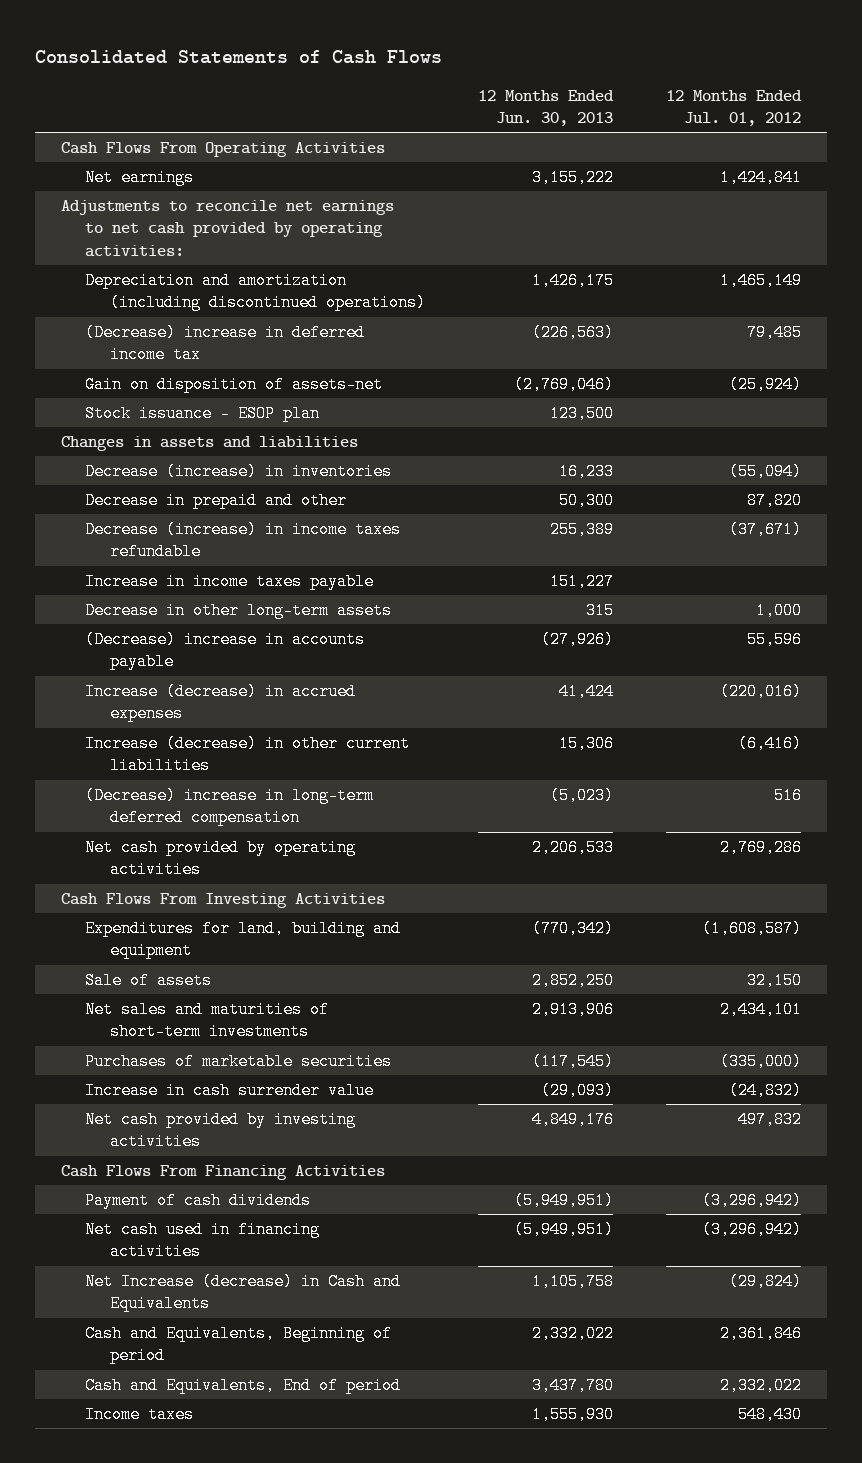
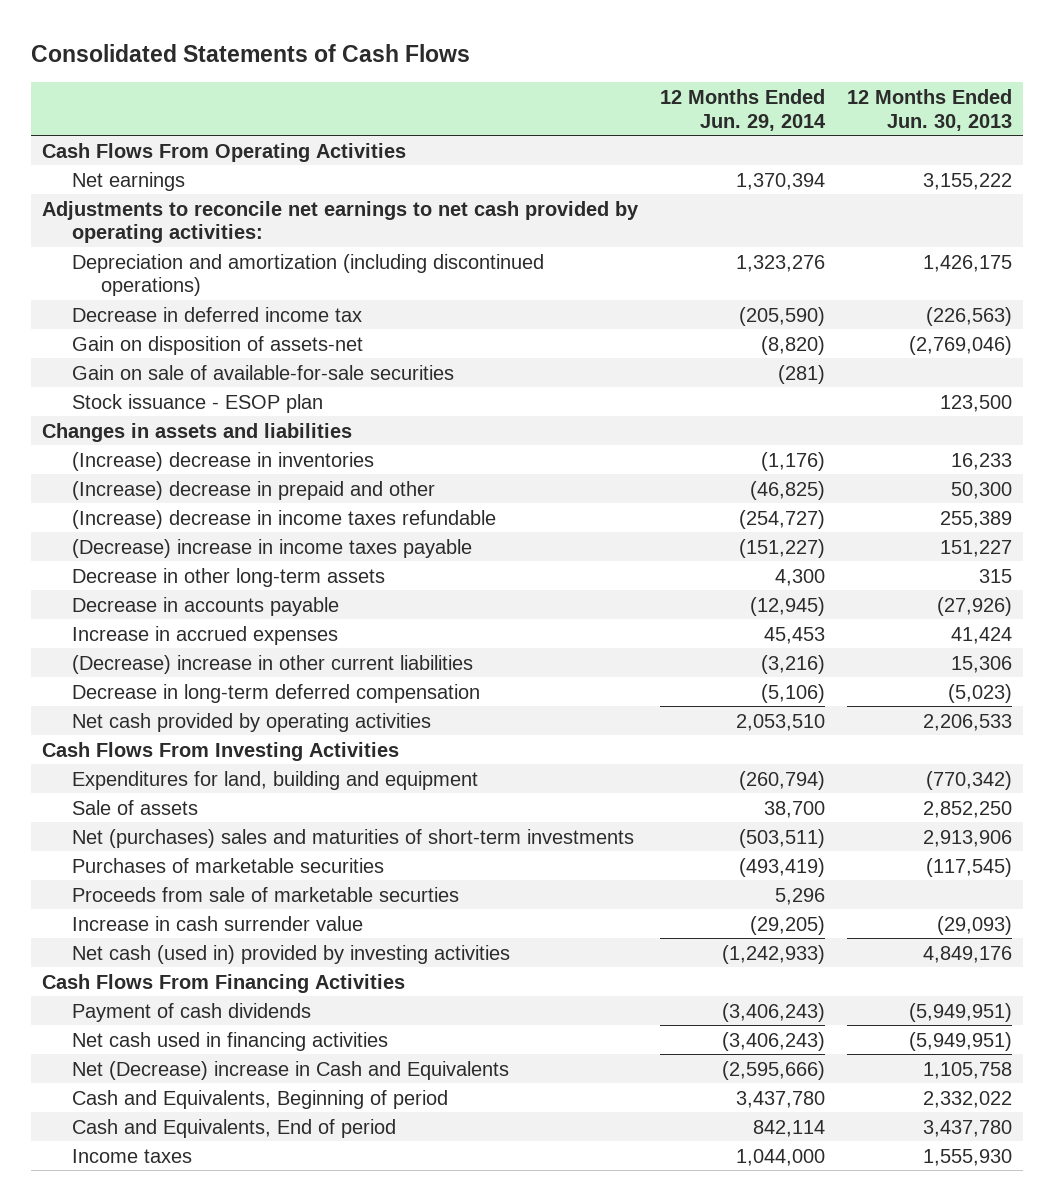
[665,89,802,127] 12 Months Ended Jul. 01, 2012 -> none
none -> [659,88,826,131] 12 Months Ended Jun. 29, 2014
[85,324,366,364] (Decrease) increase in deferred income tax -> [71,306,362,322] Decrease in deferred income tax
none -> [71,364,454,380] Gain on sale of available-for-sale securities
[85,463,393,481] Decrease (increase) in inventories -> [71,451,374,471] (Increase) decrease in inventories
[85,492,348,510] Decrease in prepaid and other -> [71,480,435,500] (Increase) decrease in prepaid and other
[85,521,402,561] Decrease (increase) in income taxes refundable -> [71,509,496,529] (Increase) decrease in income taxes refundable
[85,573,375,591] Increase in income taxes payable -> [71,538,472,558] (Decrease) increase in income taxes payable
[85,631,366,671] (Decrease) increase in accounts payable -> [71,596,339,616] Decrease in accounts payable
[85,683,357,723] Increase (decrease) in accrued expenses -> [71,625,338,645] Increase in accrued expenses
[85,735,411,775] Increase (decrease) in other current liabilities -> [71,654,473,674] (Decrease) increase in other current liabilities
[85,787,375,827] (Decrease) increase in long-term deferred compensation -> [71,683,480,703] Decrease in long-term deferred compensation
[85,1001,330,1041] Net sales and maturities of short-term investments -> [71,828,634,848] Net (purchases) sales and maturities of short-term investments
none -> [71,886,459,902] Proceeds from sale of marketable securties
[85,1111,357,1151] Net cash provided by investing activities -> [71,944,510,964] Net cash (used in) provided by investing activities
[85,1273,402,1313] Net Increase (decrease) in Cash and Equivalents -> [71,1060,509,1080] Net (Decrease) increase in Cash and Equivalents

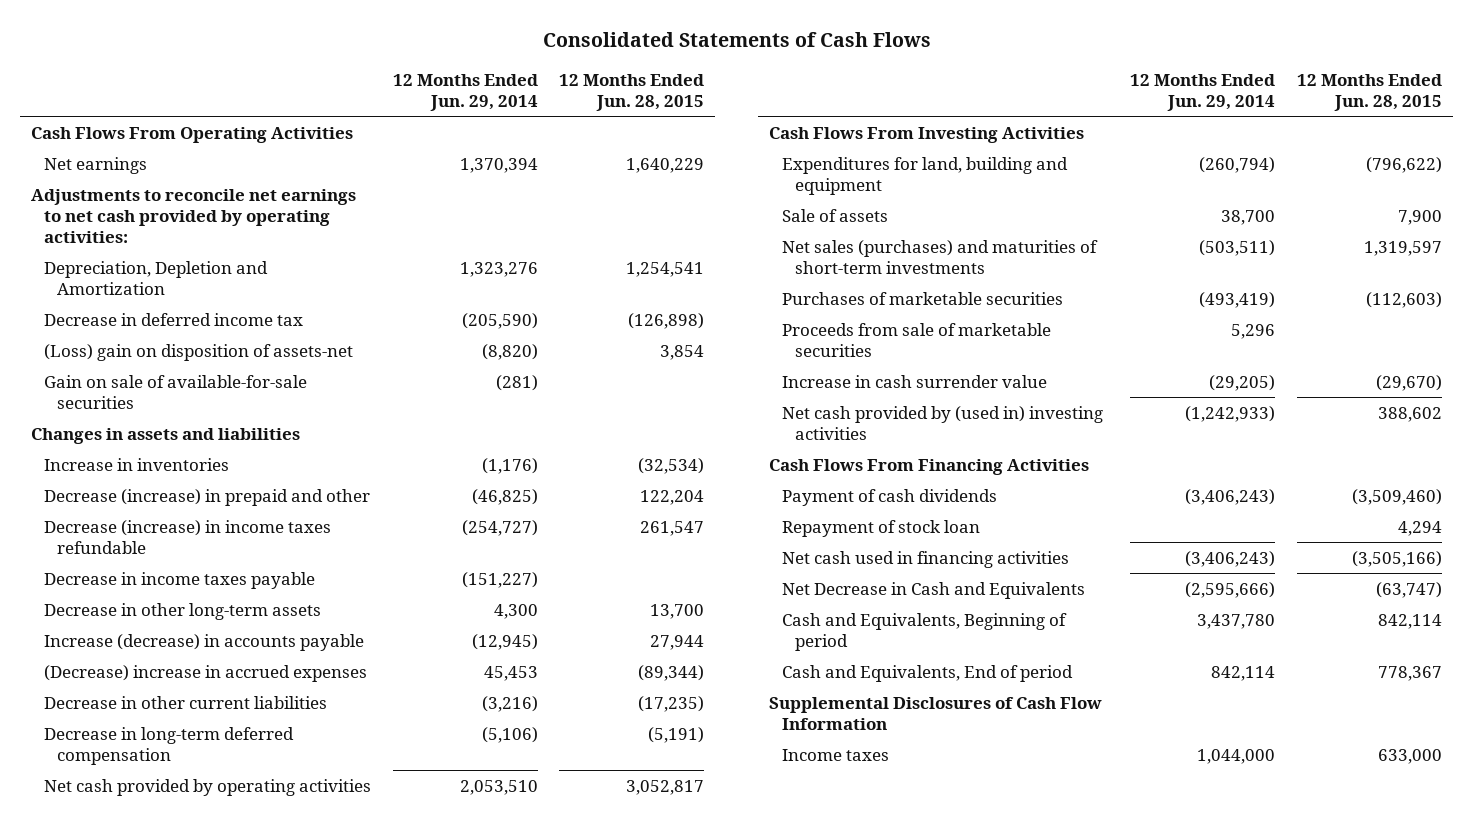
[846,88,1012,131] 12 Months Ended Jun. 30, 2013 -> none
none -> [559,73,705,111] 12 Months Ended Jun. 28, 2015
[71,253,544,297] Depreciation and amortization (including discontinued operations) -> [44,260,269,295] Depreciation, Depletion and Amortization
[71,335,363,355] Gain on disposition of assets-net -> [44,343,354,361] (Loss) gain on disposition of assets-net
[71,393,323,413] Stock issuance - ESOP plan -> none
[71,451,374,471] (Increase) decrease in inventories -> [44,457,230,471] Increase in inventories
[71,480,435,500] (Increase) decrease in prepaid and other -> [44,488,371,506] Decrease (increase) in prepaid and other
[71,509,496,529] (Increase) decrease in income taxes refundable -> [44,519,332,554] Decrease (increase) in income taxes refundable
[71,538,472,558] (Decrease) increase in income taxes payable -> [44,571,316,589] Decrease in income taxes payable
[71,596,339,616] Decrease in accounts payable -> [44,633,365,651] Increase (decrease) in accounts payable
[71,625,338,645] Increase in accrued expenses -> [44,664,368,682] (Decrease) increase in accrued expenses
[71,654,473,674] (Decrease) increase in other current liabilities -> [44,695,328,709] Decrease in other current liabilities
[71,828,634,848] Net (purchases) sales and maturities of short-term investments -> [781,239,1098,274] Net sales (purchases) and maturities of short-term investments
[71,886,459,902] Proceeds from sale of marketable securties -> [781,322,1051,357] Proceeds from sale of marketable securities
[71,944,510,964] Net cash (used in) provided by investing activities -> [781,405,1103,440] Net cash provided by (used in) investing activities
none -> [781,519,980,537] Repayment of stock loan
[71,1060,509,1080] Net (Decrease) increase in Cash and Equivalents -> [781,581,1085,599] Net Decrease in Cash and Equivalents
none -> [768,696,1102,730] Supplemental Disclosures of Cash Flow Information

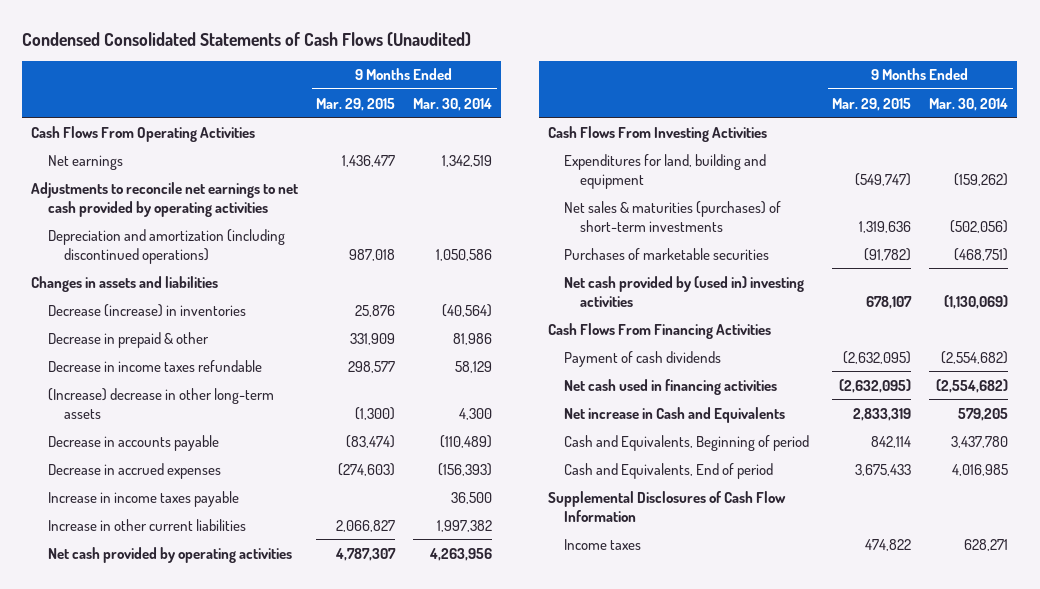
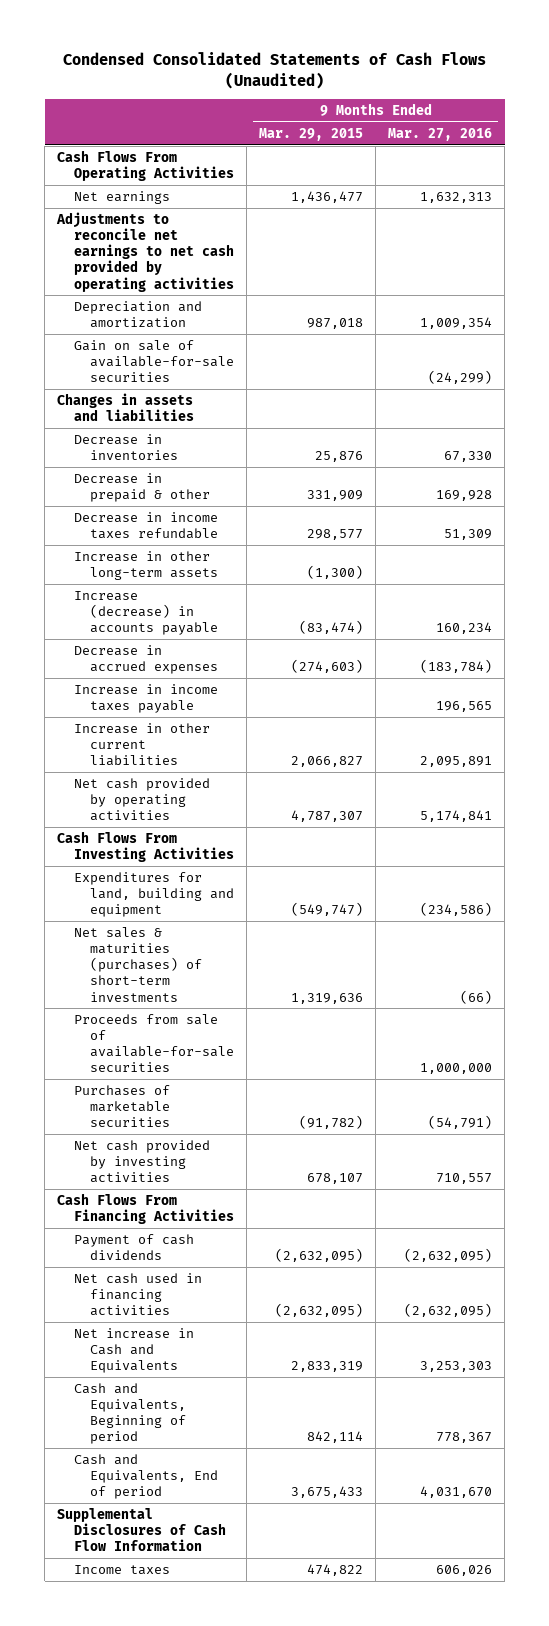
[413,97,493,111] Mar. 30, 2014 -> none
none -> [388,127,493,141] Mar. 27, 2016
[47,228,285,264] Depreciation and amortization (including discontinued operations) -> [73,301,202,329] Depreciation and amortization
none -> [73,340,235,383] Gain on sale of available-for-sale securities
[47,303,246,317] Decrease (increase) in inventories -> [73,434,179,461] Decrease in inventories
[47,387,274,419] (Increase) decrease in other long-term assets -> [73,551,219,581] Increase in other long-term assets
[47,434,219,451] Decrease in accounts payable -> [73,591,219,636] Increase (decrease) in accounts payable
none -> [73,1014,235,1073] Proceeds from sale of available-for-sale securities
[563,275,804,307] Net cash provided by (used in) investing activities -> [73,1140,210,1184] Net cash provided by investing activities

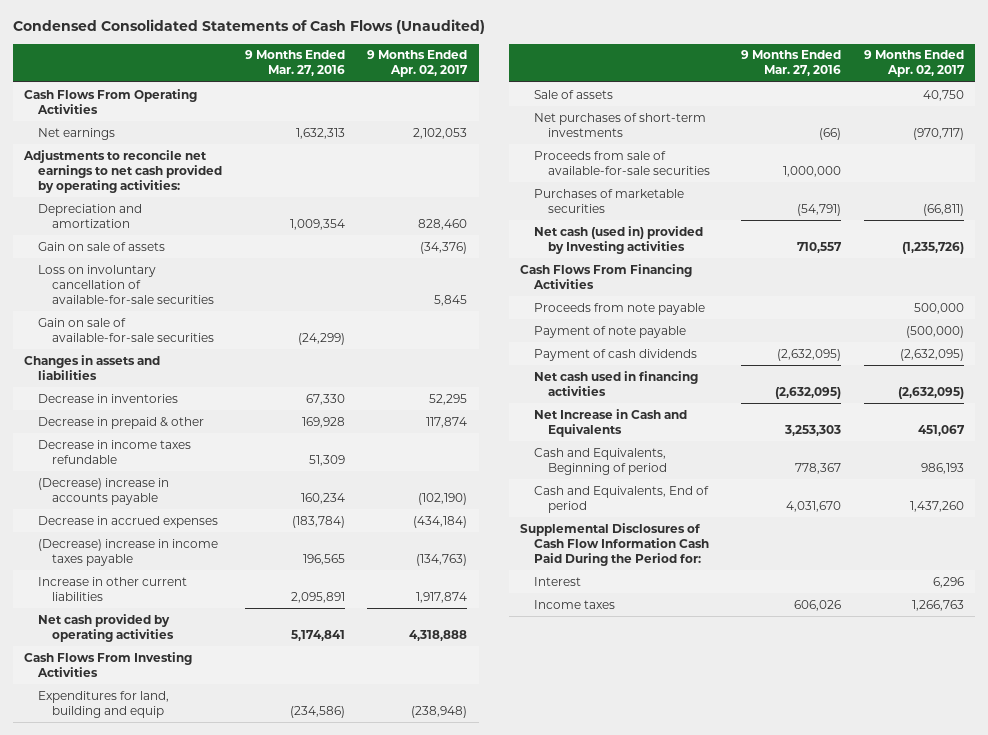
[259,127,364,141] Mar. 29, 2015 -> none
none -> [367,50,469,78] 9 Months Ended Apr. 02, 2017
[56,212,234,292] Adjustments to reconcile net earnings to net cash provided by operating activities -> [23,149,222,193] Adjustments to reconcile net earnings to net cash provided by operating activities:
none -> [37,241,165,251] Gain on sale of assets
none -> [37,264,214,304] Loss on involuntary cancellation of available-for-sale securities
[73,551,219,581] Increase in other long-term assets -> none
[73,591,219,636] Increase (decrease) in accounts payable -> [37,477,169,505] (Decrease) increase in accounts payable
[73,684,218,714] Increase in income taxes payable -> [37,538,218,566] (Decrease) increase in income taxes payable
[73,872,235,918] Expenditures for land, building and equipment -> [37,690,169,718] Expenditures for land, building and equip
none -> [534,89,614,99] Sale of assets
[73,927,203,1002] Net sales & maturities (purchases) of short-term investments -> [534,112,707,137] Net purchases of short-term investments
[73,1140,210,1184] Net cash provided by investing activities -> [534,225,704,254] Net cash (used in) provided by Investing activities
none -> [534,302,706,315] Proceeds from note payable
none -> [534,325,687,338] Payment of note payable
[73,1328,194,1374] Net increase in Cash and Equivalents -> [534,408,688,437] Net Increase in Cash and Equivalents
[57,1508,226,1552] Supplemental Disclosures of Cash Flow Information -> [520,522,710,566] Supplemental Disclosures of Cash Flow Information Cash Paid During the Period for:
none -> [534,576,582,586] Interest

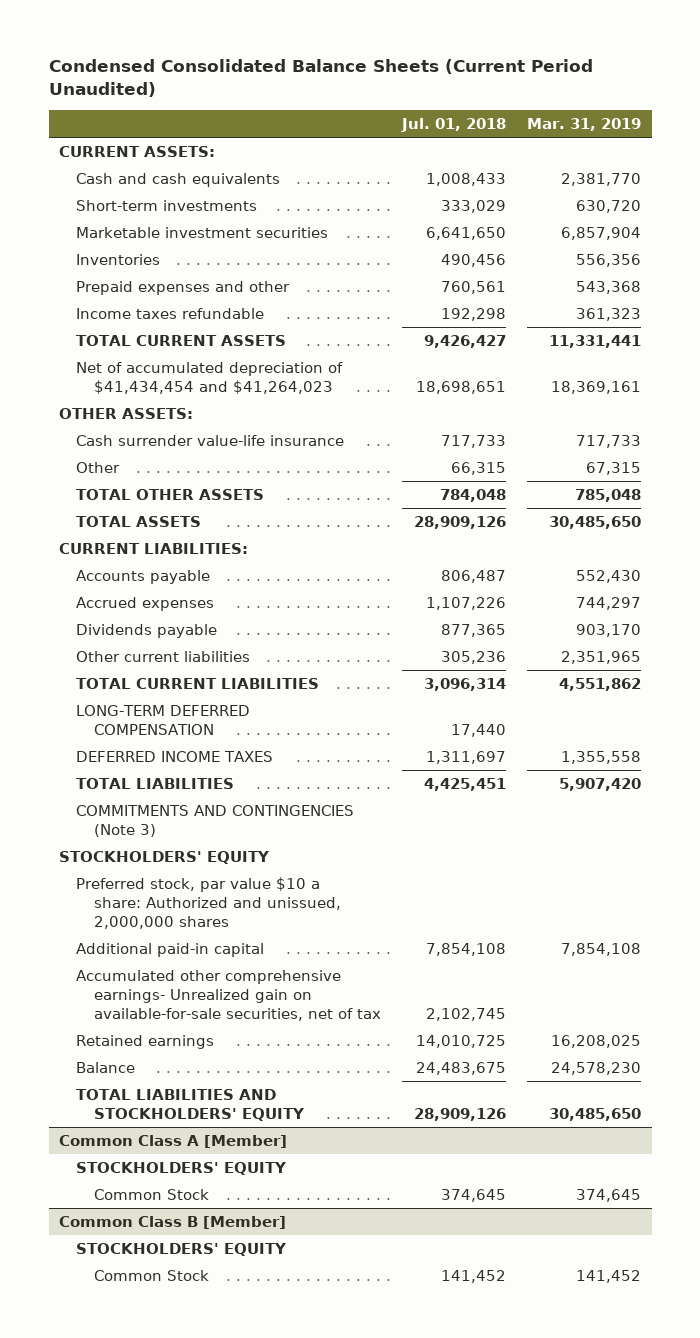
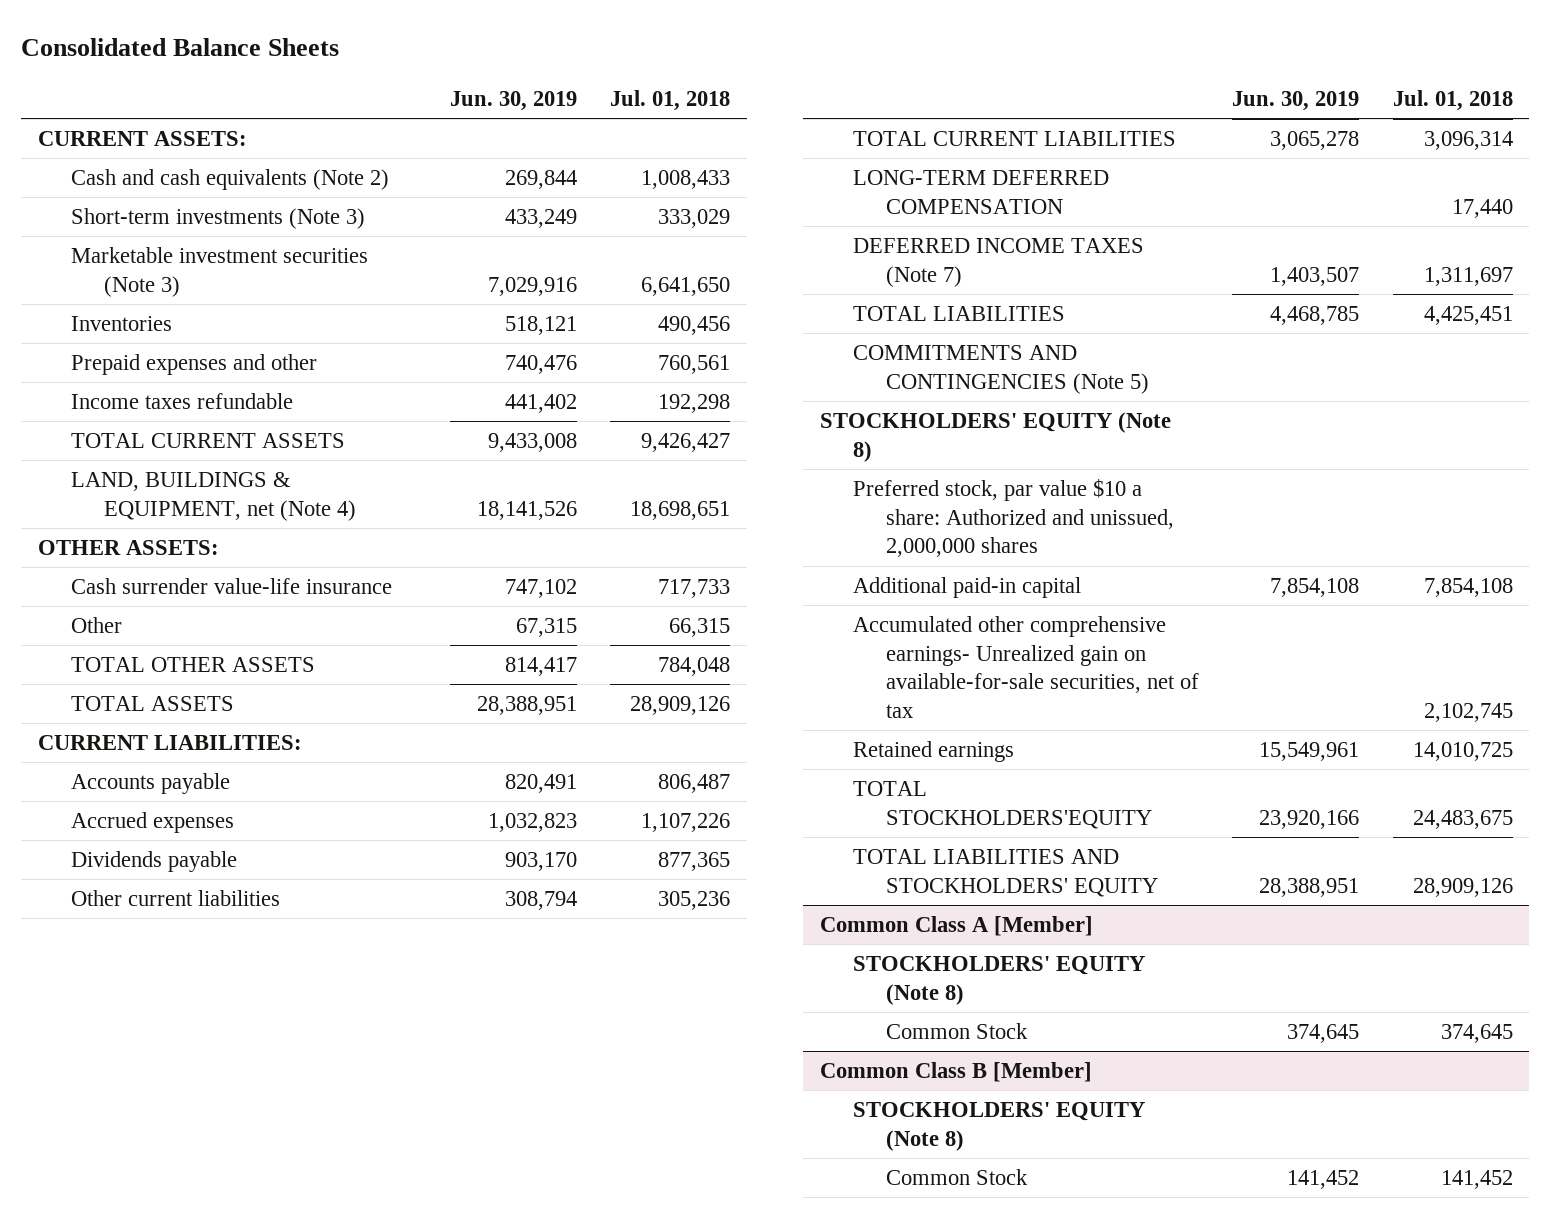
[48,58,593,97] Condensed Consolidated Balance Sheets (Current Period Unaudited) -> [21,38,340,57] Consolidated Balance Sheets
[526,117,641,131] Mar. 31, 2019 -> none
none -> [449,90,577,111] Jun. 30, 2019
[76,173,281,188] Cash and cash equivalents -> [70,169,389,191] Cash and cash equivalents (Note 2)
[76,200,258,212] Short-term investments -> [70,208,365,230] Short-term investments (Note 3)
[76,227,329,239] Marketable investment securities -> [70,247,368,297] Marketable investment securities (Note 3)
[76,362,344,394] Net of accumulated depreciation of $41,434,454 and $41,264,023 -> [70,472,356,521] LAND, BUILDINGS & EQUIPMENT, net (Note 4)
[76,751,274,763] DEFERRED INCOME TAXES -> [853,238,1145,287] DEFERRED INCOME TAXES (Note 7)
[76,805,355,837] COMMITMENTS AND CONTINGENCIES (Note 3) -> [853,345,1150,394] COMMITMENTS AND CONTINGENCIES (Note 5)
[59,851,271,865] STOCKHOLDERS' EQUITY -> [820,412,1172,462] STOCKHOLDERS' EQUITY (Note 8)
[76,1062,136,1074] Balance -> [853,781,1153,829] TOTAL STOCKHOLDERS'EQUITY
[76,1162,288,1176] STOCKHOLDERS' EQUITY -> [853,956,1146,1005] STOCKHOLDERS' EQUITY (Note 8)
[76,1243,288,1257] STOCKHOLDERS' EQUITY -> [853,1102,1146,1151] STOCKHOLDERS' EQUITY (Note 8)

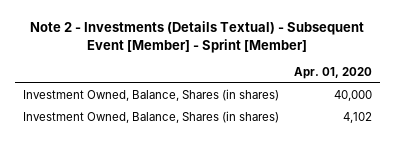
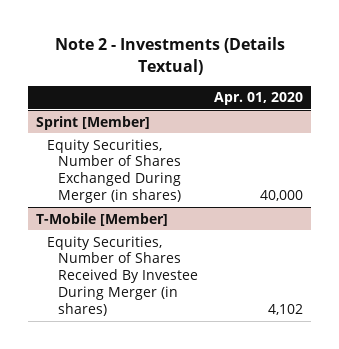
[30,21,365,53] Note 2 - Investments (Details Textual) - Subsequent Event [Member] - Sprint [Member] -> [54,36,285,75] Note 2 - Investments (Details Textual)
none -> [36,115,151,130] Sprint [Member]
[22,88,279,101] Investment Owned, Balance, Shares (in shares) -> [46,138,181,204] Equity Securities, Number of Shares Exchanged During Merger (in shares)
none -> [36,212,169,226] T-Mobile [Member]
[22,110,279,123] Investment Owned, Balance, Shares (in shares) -> [46,235,198,317] Equity Securities, Number of Shares Received By Investee During Merger (in shares)

